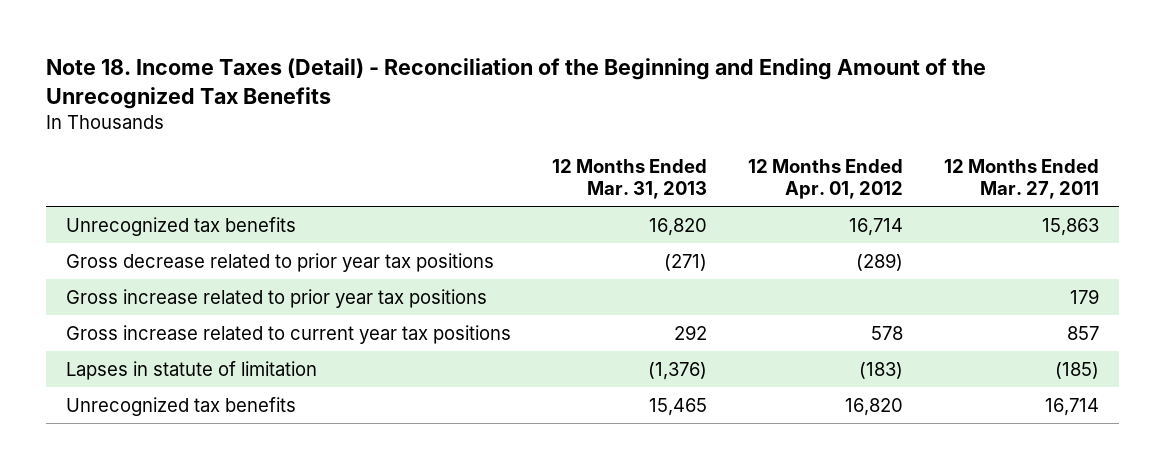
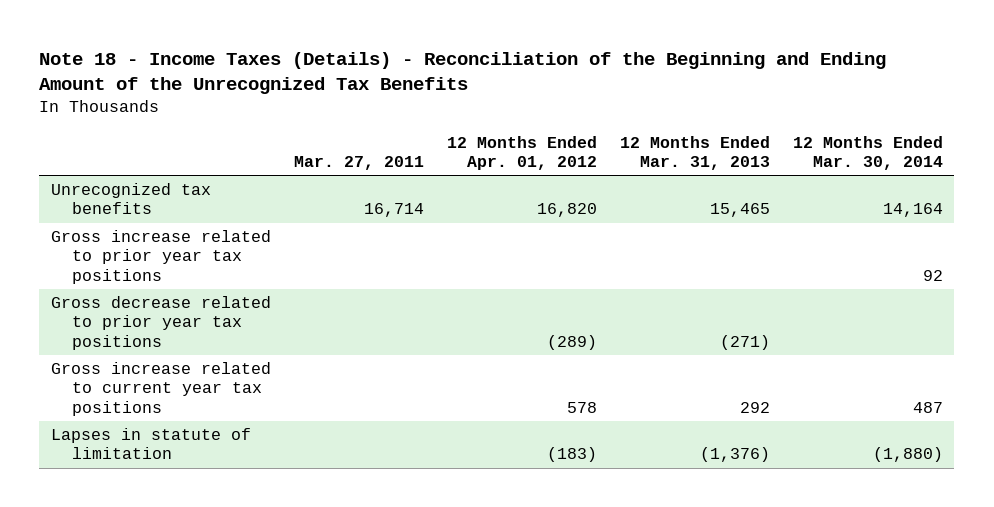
[46,58,987,110] Note 18. Income Taxes (Detail) - Reconciliation of the Beginning and Ending Amount of the Unrecognized Tax Benefits -> [39,51,887,94] Note 18 - Income Taxes (Details) - Reconciliation of the Beginning and Ending Amount of the Unrecognized Tax Benefits
[943,158,1099,200] 12 Months Ended Mar. 27, 2011 -> none
none -> [293,155,424,170] Mar. 27, 2011
none -> [792,135,943,170] 12 Months Ended Mar. 30, 2014
[66,216,297,236] Unrecognized tax benefits -> none
[66,396,297,416] Unrecognized tax benefits -> [50,183,211,215] Unrecognized tax benefits
[66,252,495,272] Gross decrease related to prior year tax positions -> [50,296,271,350] Gross decrease related to prior year tax positions

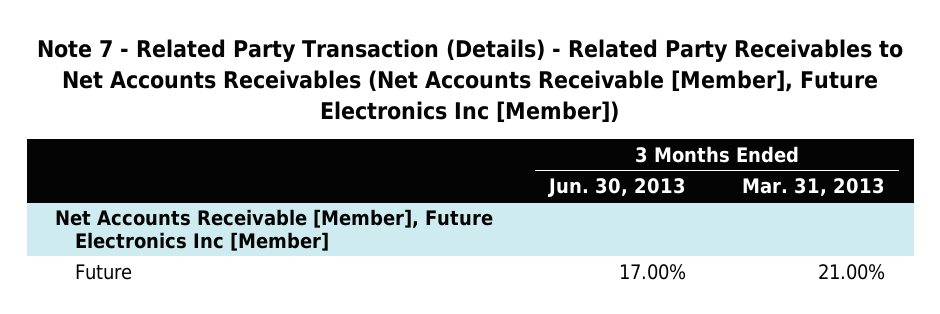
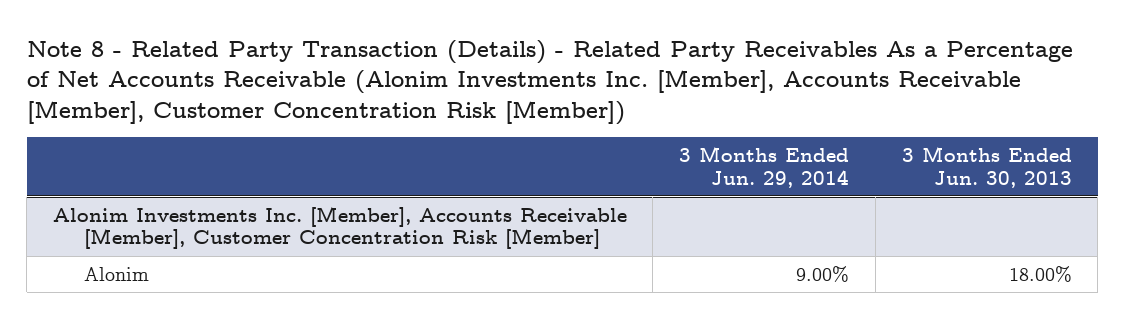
[37,39,904,123] Note 7 - Related Party Transaction (Details) - Related Party Receivables to Net Accounts Receivables (Net Accounts Receivable [Member], Future Electronics Inc [Member]) -> [26,39,1073,125] Note 8 - Related Party Transaction (Details) - Related Party Receivables As a Percentage of Net Accounts Receivable (Alonim Investments Inc. [Member], Accounts Receivable [Member], Customer Concentration Risk [Member])
[742,177,886,196] Mar. 31, 2013 -> none
none -> [679,145,850,188] 3 Months Ended Jun. 29, 2014
[54,208,493,251] Net Accounts Receivable [Member], Future Electronics Inc [Member] -> none
[75,263,133,280] Future -> none
none -> [52,205,627,250] Alonim Investments Inc. [Member], Accounts Receivable [Member], Customer Concentration Risk [Member]
none -> [83,266,149,281] Alonim

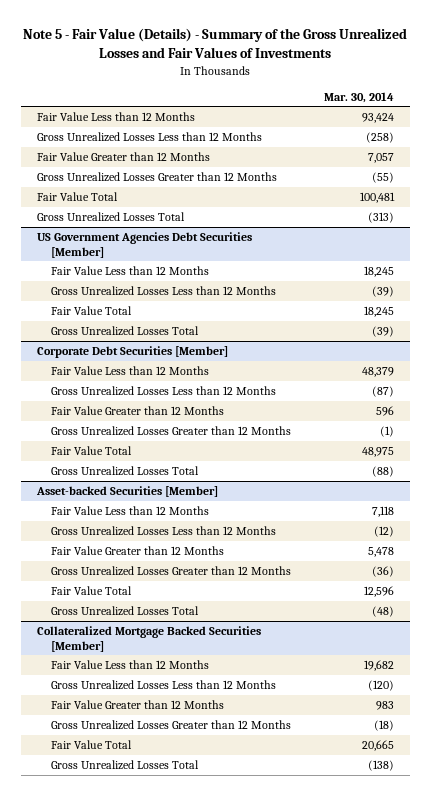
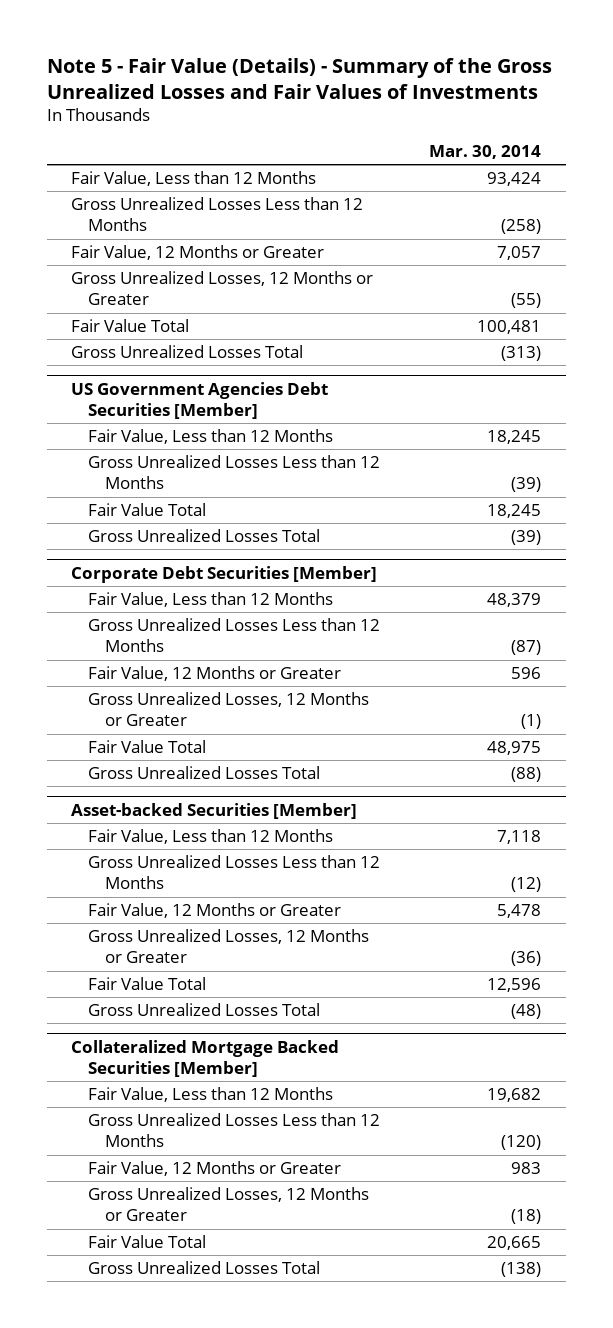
[36,111,195,121] Fair Value Less than 12 Months -> [71,171,317,187] Fair Value, Less than 12 Months
[36,151,210,161] Fair Value Greater than 12 Months -> [71,245,325,261] Fair Value, 12 Months or Greater
[36,171,277,182] Gross Unrealized Losses Greater than 12 Months -> [71,271,374,306] Gross Unrealized Losses, 12 Months or Greater
[50,265,209,275] Fair Value Less than 12 Months -> [88,429,334,445] Fair Value, Less than 12 Months
[50,365,209,375] Fair Value Less than 12 Months -> [88,592,334,608] Fair Value, Less than 12 Months
[50,405,224,415] Fair Value Greater than 12 Months -> [88,666,342,682] Fair Value, 12 Months or Greater
[50,425,291,436] Gross Unrealized Losses Greater than 12 Months -> [88,692,370,727] Gross Unrealized Losses, 12 Months or Greater
[50,505,209,515] Fair Value Less than 12 Months -> [88,829,334,845] Fair Value, Less than 12 Months
[50,545,224,555] Fair Value Greater than 12 Months -> [88,903,342,919] Fair Value, 12 Months or Greater
[50,565,291,576] Gross Unrealized Losses Greater than 12 Months -> [88,929,370,964] Gross Unrealized Losses, 12 Months or Greater
[50,659,209,669] Fair Value Less than 12 Months -> [88,1087,334,1103] Fair Value, Less than 12 Months
[50,699,224,709] Fair Value Greater than 12 Months -> [88,1161,342,1177] Fair Value, 12 Months or Greater
[50,719,291,730] Gross Unrealized Losses Greater than 12 Months -> [88,1187,370,1222] Gross Unrealized Losses, 12 Months or Greater

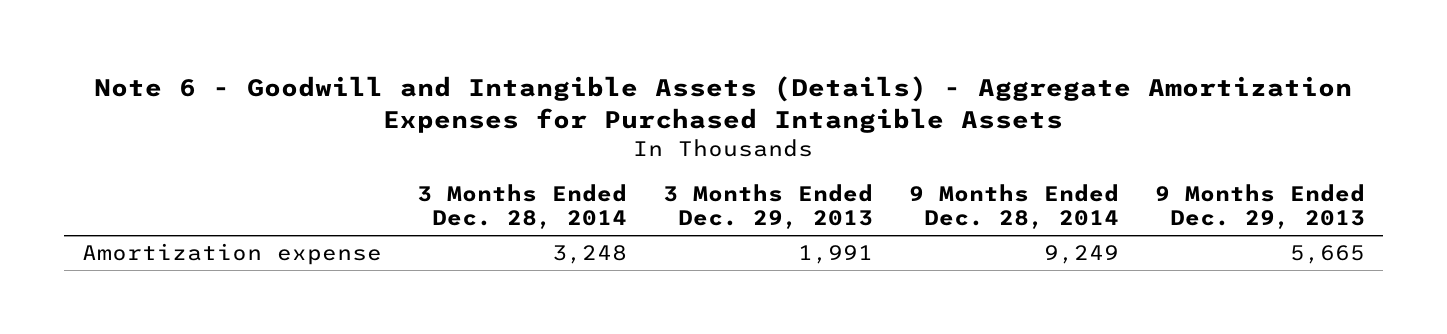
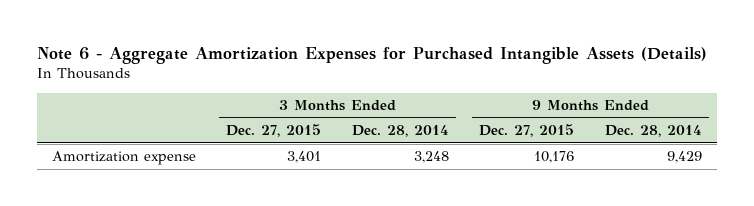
[94,75,1353,134] Note 6 - Goodwill and Intangible Assets (Details) - Aggregate Amortization Expenses for Purchased Intangible Assets -> [36,46,707,64] Note 6 - Aggregate Amortization Expenses for Purchased Intangible Assets (Details)
[663,184,874,230] 3 Months Ended Dec. 29, 2013 -> none
[1155,184,1366,230] 9 Months Ended Dec. 29, 2013 -> none
none -> [226,123,322,137] Dec. 27, 2015
none -> [479,123,575,137] Dec. 27, 2015
[1044,245,1120,265] 9,249 -> [666,151,702,164] 9,429

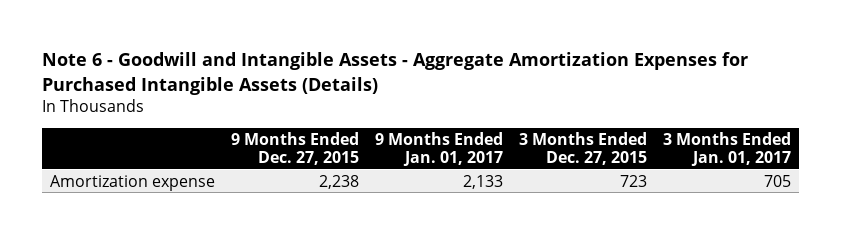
[36,46,707,64] Note 6 - Aggregate Amortization Expenses for Purchased Intangible Assets (Details) -> [41,52,748,95] Note 6 - Goodwill and Intangible Assets - Aggregate Amortization Expenses for Purchased Intangible Assets (Details)
[351,124,449,137] Dec. 28, 2014 -> none
[604,124,702,137] Dec. 28, 2014 -> none
none -> [375,132,504,167] 9 Months Ended Jan. 01, 2017
none -> [663,132,792,167] 3 Months Ended Jan. 01, 2017
[287,151,322,164] 3,401 -> [620,174,648,187] 723
[534,151,575,164] 10,176 -> [318,174,359,189] 2,238

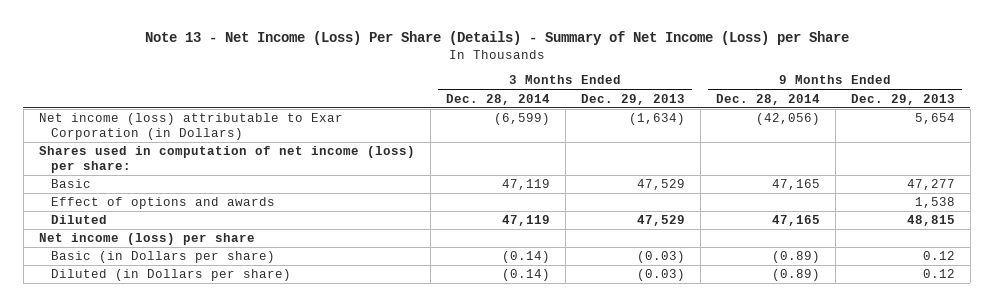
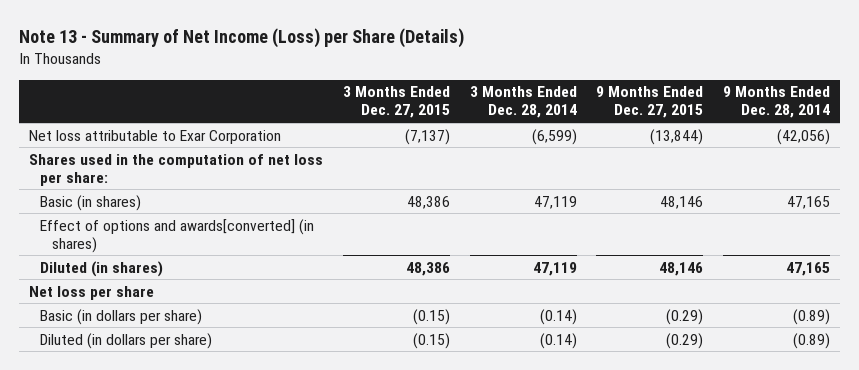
[144,31,849,46] Note 13 - Net Income (Loss) Per Share (Details) - Summary of Net Income (Loss) per Share -> [19,28,465,49] Note 13 - Summary of Net Income (Loss) per Share (Details)
[580,93,685,105] Dec. 29, 2013 -> none
[850,93,955,105] Dec. 29, 2013 -> none
none -> [342,86,450,119] 3 Months Ended Dec. 27, 2015
none -> [596,86,704,119] 9 Months Ended Dec. 27, 2015
[38,113,343,141] Net income (loss) attributable to Exar Corporation (in Dollars) -> [29,129,282,144] Net loss attributable to Exar Corporation
[38,146,415,174] Shares used in computation of net income (loss) per share: -> [29,153,324,186] Shares used in the computation of net loss per share:
[50,179,91,189] Basic -> [40,194,142,211] Basic (in shares)
[50,197,275,210] Effect of options and awards -> [40,218,315,253] Effect of options and awards[converted] (in shares)
[50,215,107,225] Diluted -> [40,260,164,277] Diluted (in shares)
[38,233,255,246] Net income (loss) per share -> [29,285,155,300] Net loss per share
[50,251,275,264] Basic (in Dollars per share) -> [40,308,203,325] Basic (in dollars per share)
[50,269,291,282] Diluted (in Dollars per share) -> [40,332,213,349] Diluted (in dollars per share)

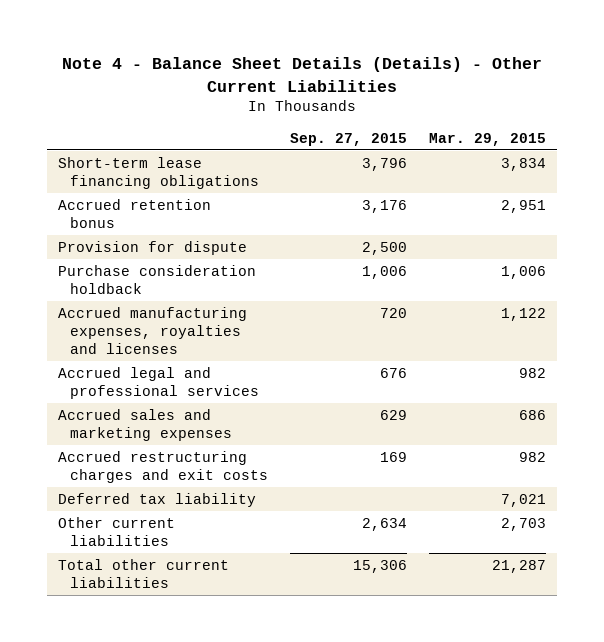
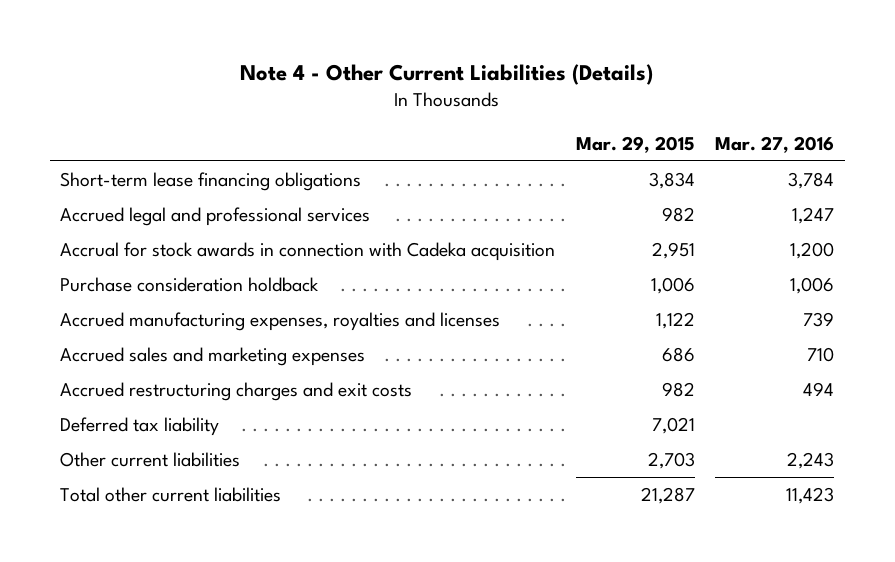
[61,57,542,92] Note 4 - Balance Sheet Details (Details) - Other Current Liabilities -> [240,64,654,86] Note 4 - Other Current Liabilities (Details)
[289,132,407,146] Sep. 27, 2015 -> none
none -> [715,135,835,153] Mar. 27, 2016
[58,240,248,255] Provision for dispute -> none
[58,366,260,399] Accrued legal and professional services -> [60,206,371,226] Accrued legal and professional services
[58,198,212,228] Accrued retention bonus -> [60,241,556,261] Accrual for stock awards in connection with Cadeka acquisition

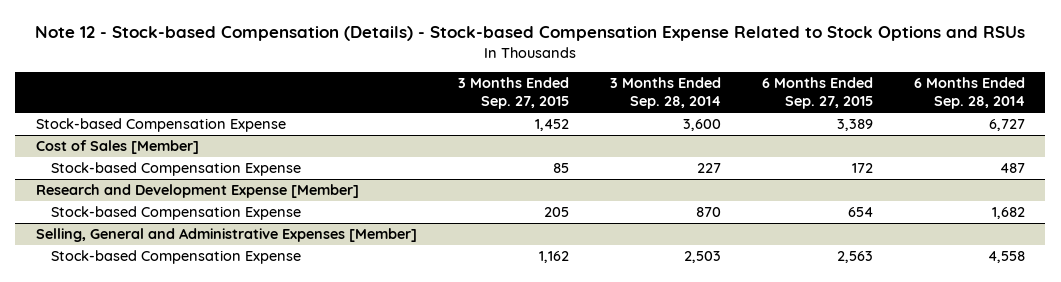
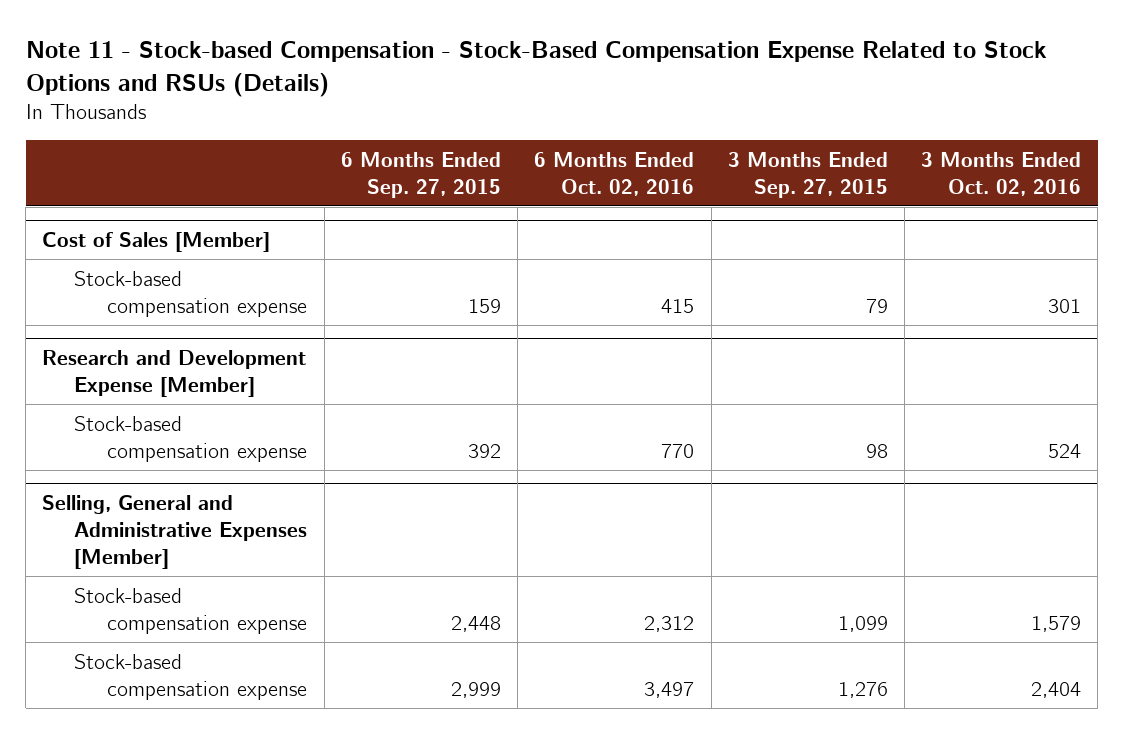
[35,26,1026,42] Note 12 - Stock-based Compensation (Details) - Stock-based Compensation Expense Related to Stock Options and RSUs -> [25,41,1047,97] Note 11 - Stock-based Compensation - Stock-Based Compensation Expense Related to Stock Options and RSUs (Details)
[609,77,721,110] 3 Months Ended Sep. 28, 2014 -> none
[913,77,1025,110] 6 Months Ended Sep. 28, 2014 -> none
none -> [534,151,695,196] 6 Months Ended Oct. 02, 2016
none -> [921,151,1082,196] 3 Months Ended Oct. 02, 2016
[35,118,286,133] Stock-based Compensation Expense -> none
[50,162,301,177] Stock-based Compensation Expense -> [74,270,307,317] Stock-based compensation expense
[552,163,569,174] 85 -> [865,298,888,313] 79
[851,163,873,174] 172 -> [467,298,501,313] 159
[50,206,301,221] Stock-based Compensation Expense -> [74,415,307,462] Stock-based compensation expense
[543,207,569,218] 205 -> [865,443,888,458] 98
[847,207,873,218] 654 -> [467,443,501,458] 392
[50,250,301,265] Stock-based Compensation Expense -> [74,587,307,634] Stock-based compensation expense
[538,251,569,264] 1,162 -> [837,615,888,632] 1,099
[836,251,873,264] 2,563 -> [450,615,501,632] 2,448
none -> [74,653,307,700] Stock-based compensation expense

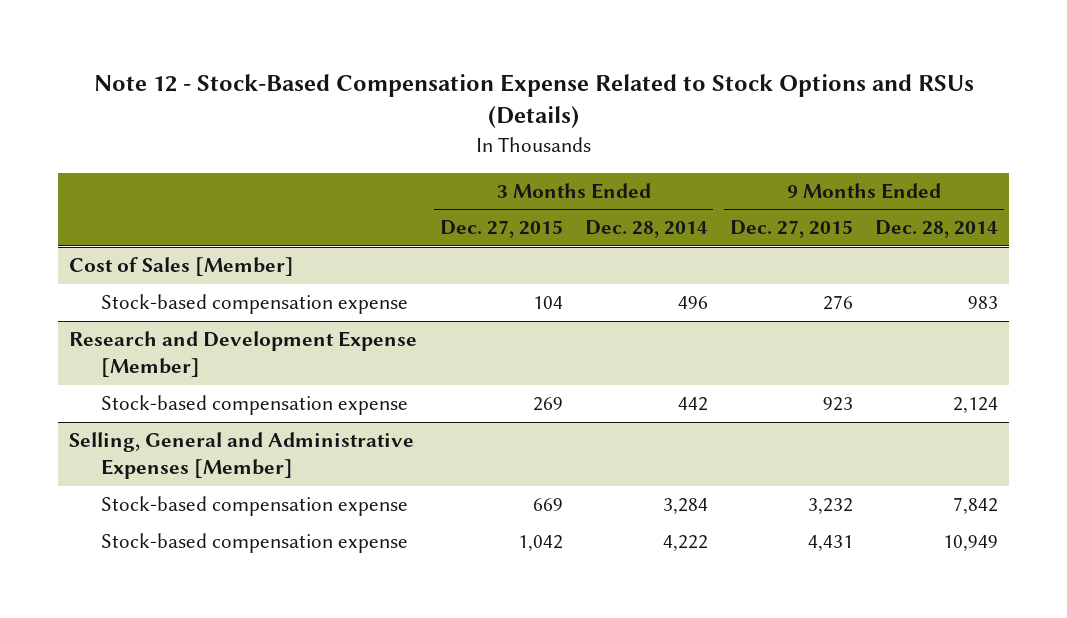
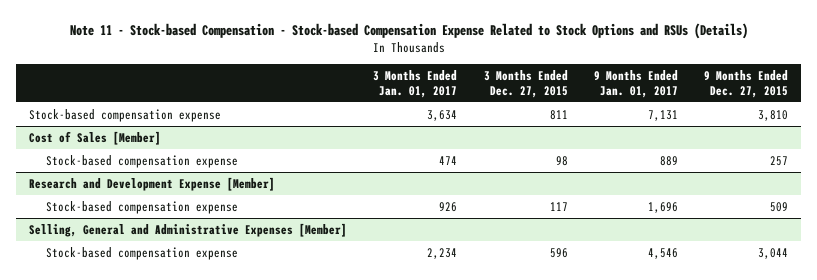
[93,73,974,129] Note 12 - Stock-Based Compensation Expense Related to Stock Options and RSUs (Details) -> [69,22,748,39] Note 11 - Stock-based Compensation - Stock-based Compensation Expense Related to Stock Options and RSUs (Details)
[584,220,708,239] Dec. 28, 2014 -> none
[875,220,999,239] Dec. 28, 2014 -> none
none -> [373,69,458,98] 3 Months Ended Jan. 01, 2017
none -> [593,69,678,98] 9 Months Ended Jan. 01, 2017
none -> [29,108,222,122] Stock-based compensation expense
[532,296,563,310] 104 -> [555,155,568,166] 98
[822,295,853,311] 276 -> [770,155,789,166] 257
[532,397,563,412] 269 -> [549,201,568,211] 117
[822,397,853,412] 923 -> [770,201,789,212] 509
[100,533,408,554] Stock-based compensation expense -> none
[532,498,563,512] 669 -> [549,247,568,258] 596
[807,498,853,515] 3,232 -> [758,247,789,259] 3,044

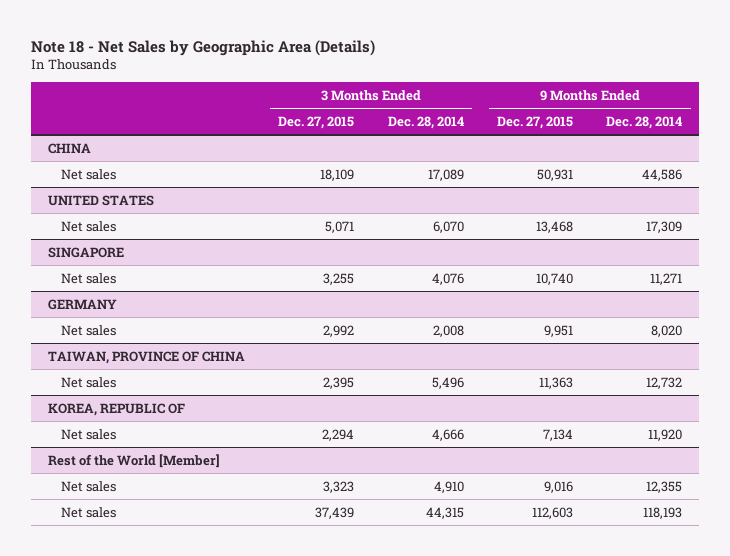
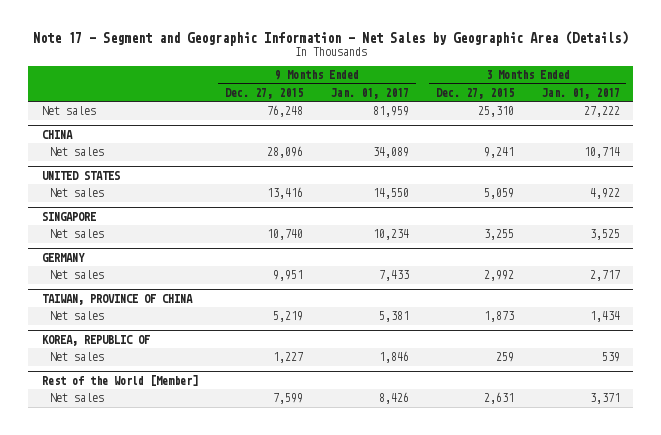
[31,39,376,56] Note 18 - Net Sales by Geographic Area (Details) -> [32,31,628,47] Note 17 - Segment and Geographic Information - Net Sales by Geographic Area (Details)
[387,115,464,129] Dec. 28, 2014 -> none
[606,115,683,129] Dec. 28, 2014 -> none
none -> [330,87,409,99] Jan. 01, 2017
none -> [541,87,620,99] Jan. 01, 2017
none -> [41,106,96,116] Net sales
[320,168,355,181] 18,109 -> [484,147,515,159] 9,241
[536,168,573,181] 50,931 -> [267,146,304,159] 28,096
[325,220,355,233] 5,071 -> [484,188,515,200] 5,059
[535,220,573,233] 13,468 -> [267,187,304,200] 13,416
[323,376,355,389] 2,395 -> [484,311,515,323] 1,873
[538,376,573,389] 11,363 -> [273,311,304,323] 5,219
[322,428,355,441] 2,294 -> [496,352,515,363] 259
[542,428,573,441] 7,134 -> [273,352,304,364] 1,227
[60,506,116,518] Net sales -> none
[323,480,355,493] 3,323 -> [484,392,515,405] 2,631
[543,480,573,493] 9,016 -> [273,393,304,405] 7,599

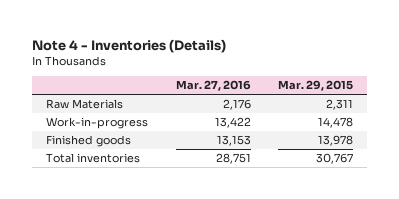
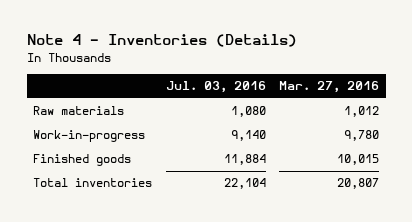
[278,80,354,92] Mar. 29, 2015 -> none
none -> [165,81,266,94] Jul. 03, 2016
[46,99,124,110] Raw Materials -> [33,106,125,116] Raw materials
[222,99,251,111] 2,176 -> [343,106,379,118] 1,012
[214,117,251,129] 13,422 -> [343,130,379,142] 9,780
[216,135,251,147] 13,153 -> [336,154,379,166] 10,015
[215,153,251,165] 28,751 -> [336,178,379,190] 20,807

